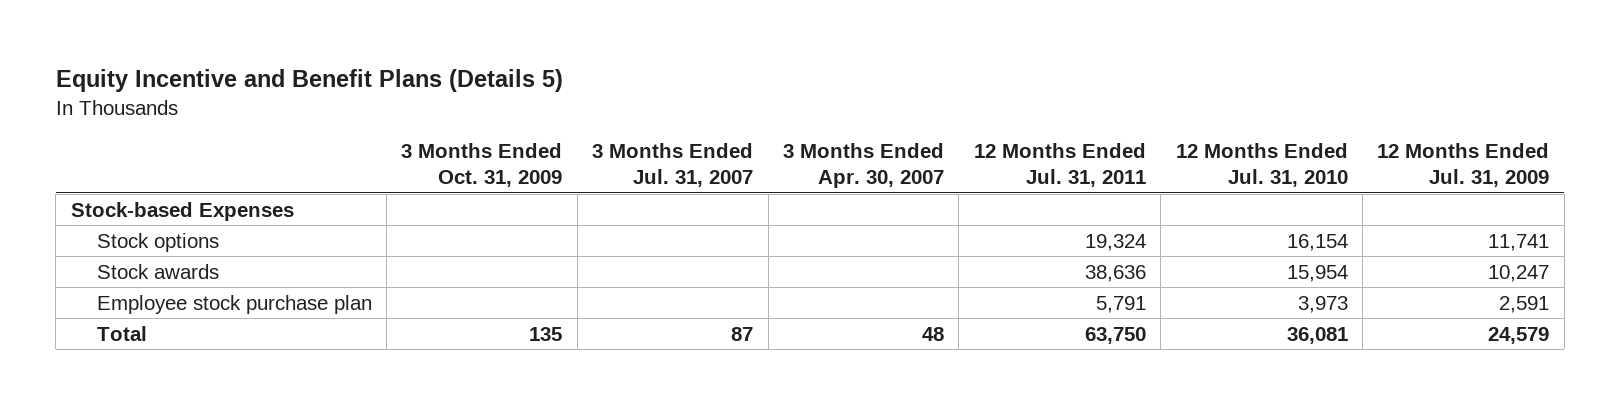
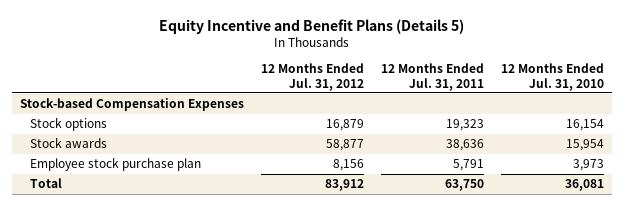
[401,142,563,187] 3 Months Ended Oct. 31, 2009 -> none
[592,142,754,187] 3 Months Ended Jul. 31, 2007 -> none
[782,142,944,188] 3 Months Ended Apr. 30, 2007 -> none
[1377,142,1550,187] 12 Months Ended Jul. 31, 2009 -> none
none -> [261,63,365,91] 12 Months Ended Jul. 31, 2012
[70,201,294,221] Stock-based Expenses -> [20,98,245,112] Stock-based Compensation Expenses
[1084,233,1146,251] 19,324 -> [446,119,485,132] 19,323

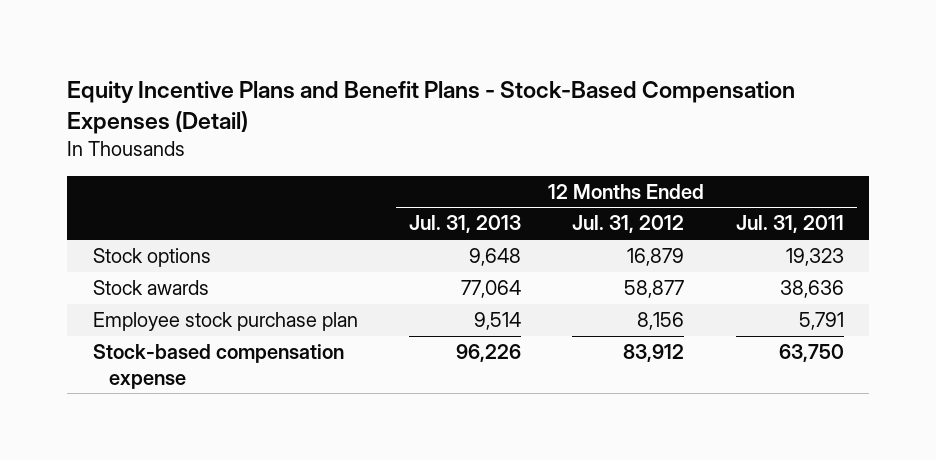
[159,18,465,34] Equity Incentive and Benefit Plans (Details 5) -> [66,80,795,134] Equity Incentive Plans and Benefit Plans - Stock-Based Compensation Expenses (Detail)
[500,63,604,91] 12 Months Ended Jul. 31, 2010 -> none
none -> [408,215,521,234] Jul. 31, 2013
[20,98,245,112] Stock-based Compensation Expenses -> none
[29,178,62,189] Total -> [92,344,344,389] Stock-based compensation expense

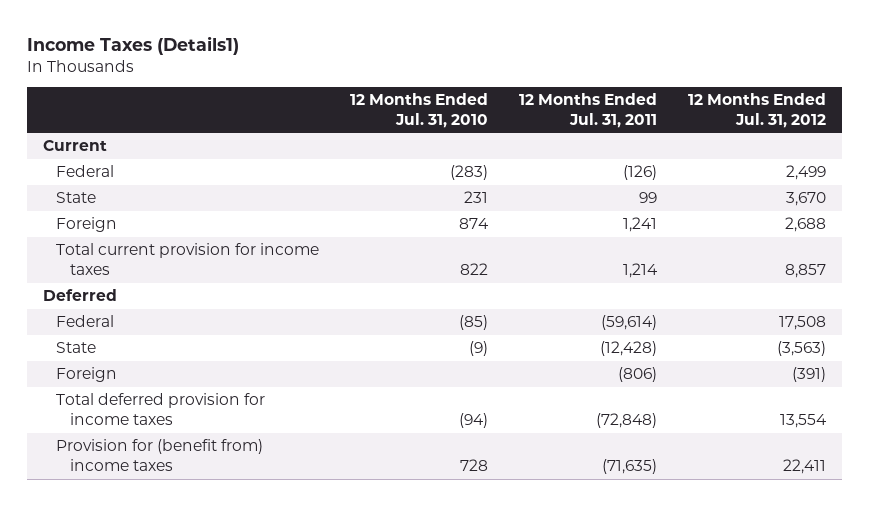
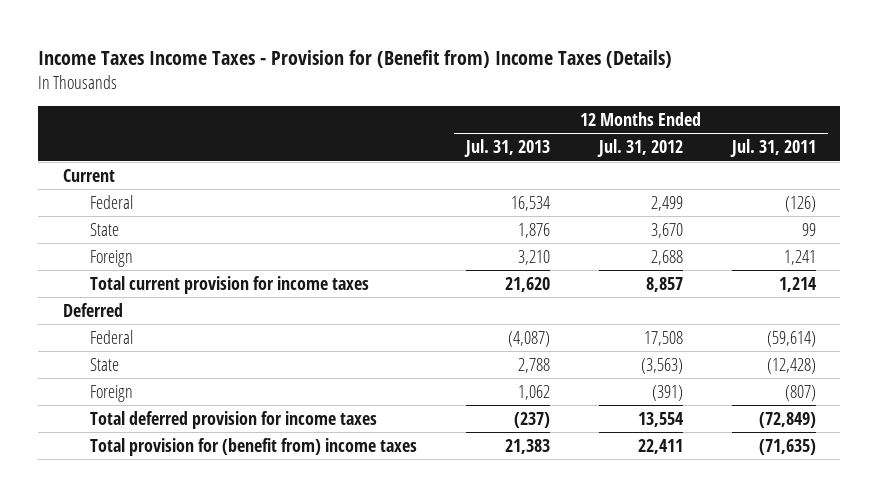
[27,35,240,55] Income Taxes (Details1) -> [38,50,673,69] Income Taxes Income Taxes - Provision for (Benefit from) Income Taxes (Details)
[350,93,489,128] 12 Months Ended Jul. 31, 2010 -> none
none -> [464,139,551,158] Jul. 31, 2013
[618,367,658,383] (806) -> [784,384,816,401] (807)
[596,412,658,428] (72,848) -> [758,411,816,428] (72,849)
[56,439,264,471] Provision for (benefit from) income taxes -> [90,437,418,456] Total provision for (benefit from) income taxes

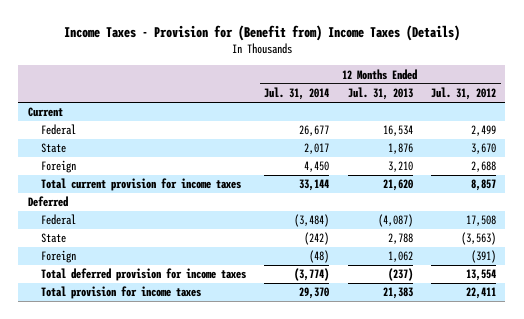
[38,50,673,69] Income Taxes Income Taxes - Provision for (Benefit from) Income Taxes (Details) -> [63,24,460,41] Income Taxes - Provision for (Benefit from) Income Taxes (Details)
[729,139,816,158] Jul. 31, 2011 -> none
none -> [264,87,330,101] Jul. 31, 2014
[90,437,418,456] Total provision for (benefit from) income taxes -> [40,286,201,300] Total provision for income taxes

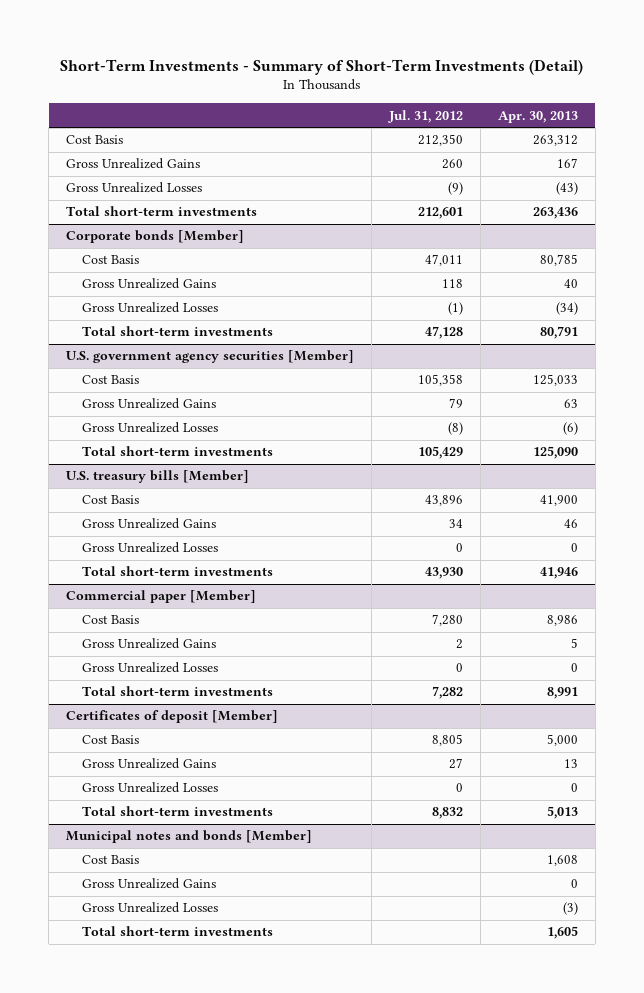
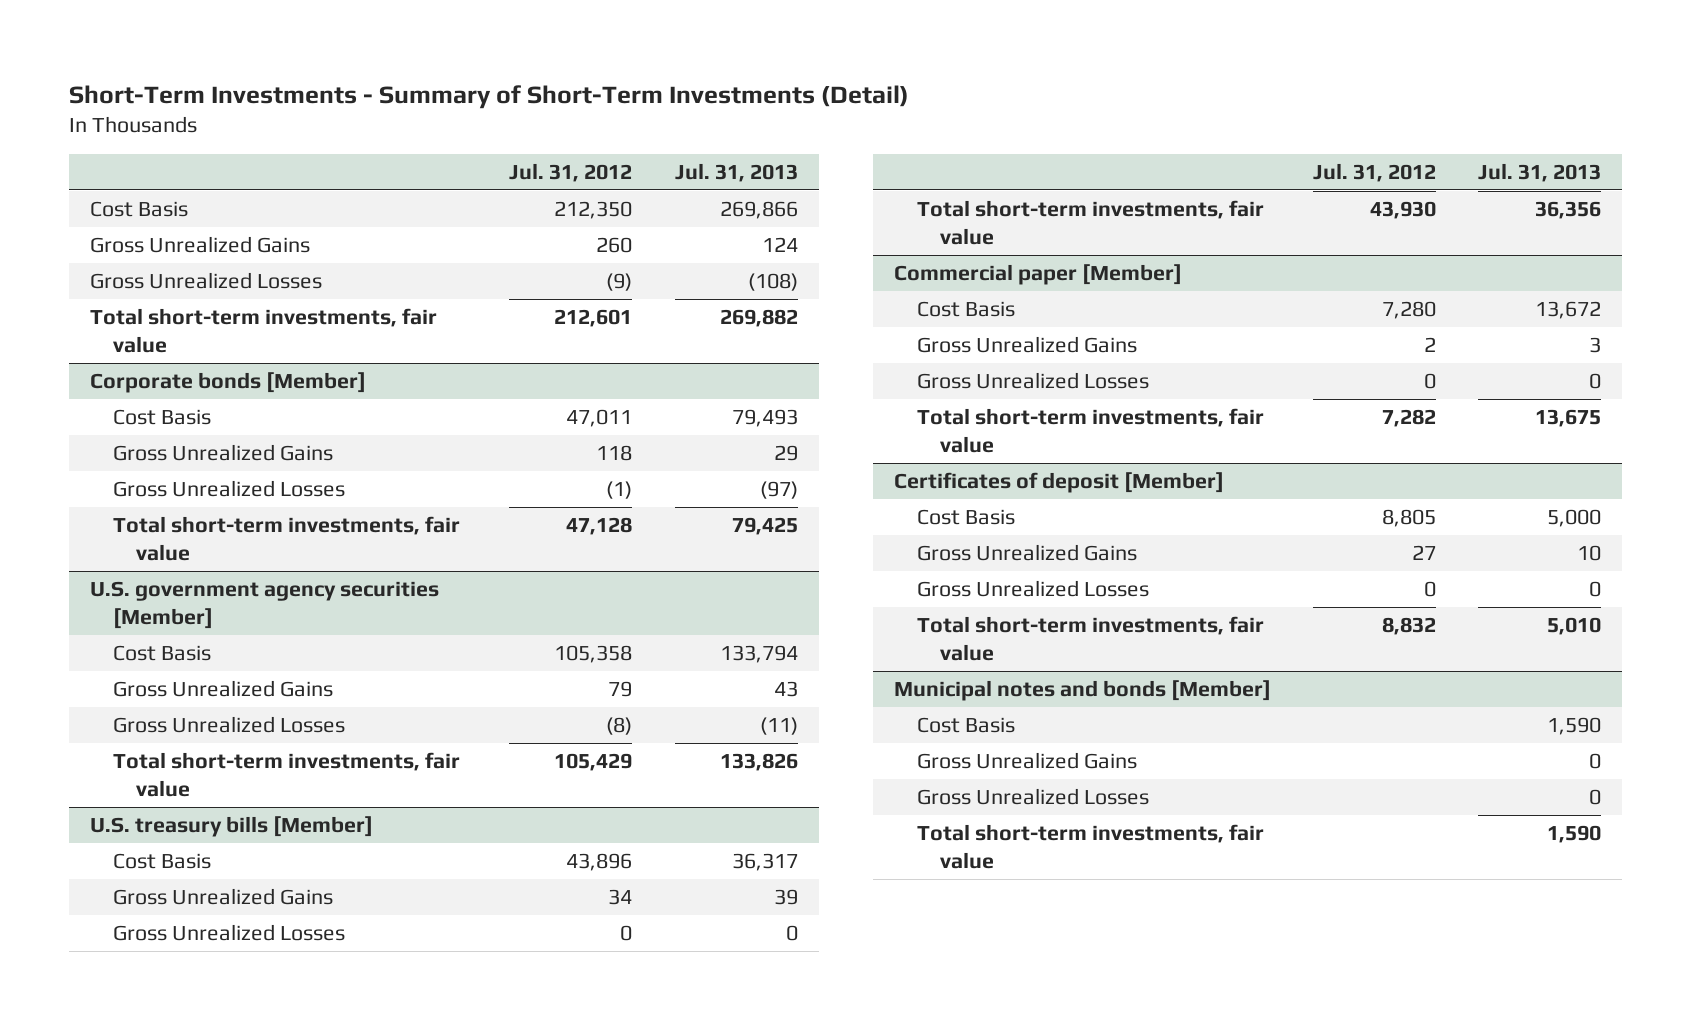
[497,110,578,123] Apr. 30, 2013 -> none
none -> [674,162,798,182] Jul. 31, 2013
[66,206,258,217] Total short-term investments -> [90,308,438,353] Total short-term investments, fair value
[81,326,273,337] Total short-term investments -> [113,516,461,561] Total short-term investments, fair value
[81,446,273,457] Total short-term investments -> [113,752,461,797] Total short-term investments, fair value
[81,566,273,577] Total short-term investments -> [916,200,1264,245] Total short-term investments, fair value
[81,686,273,697] Total short-term investments -> [916,408,1264,453] Total short-term investments, fair value
[81,806,273,817] Total short-term investments -> [916,616,1264,661] Total short-term investments, fair value
[81,926,273,937] Total short-term investments -> [916,824,1264,869] Total short-term investments, fair value

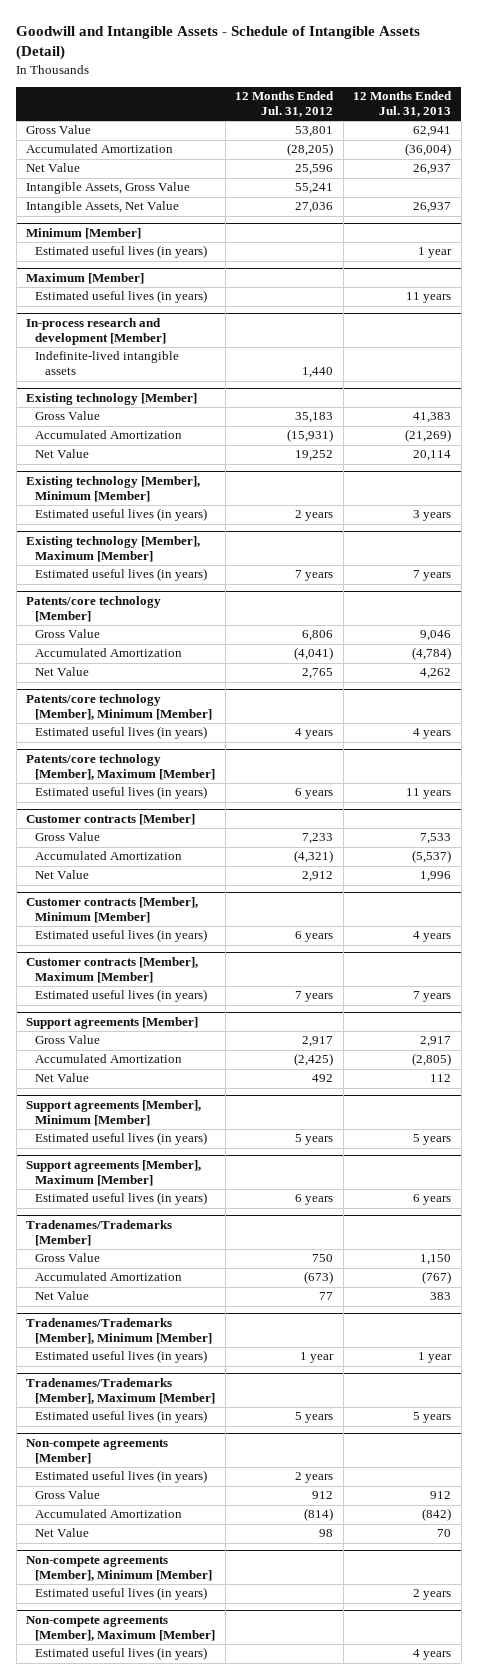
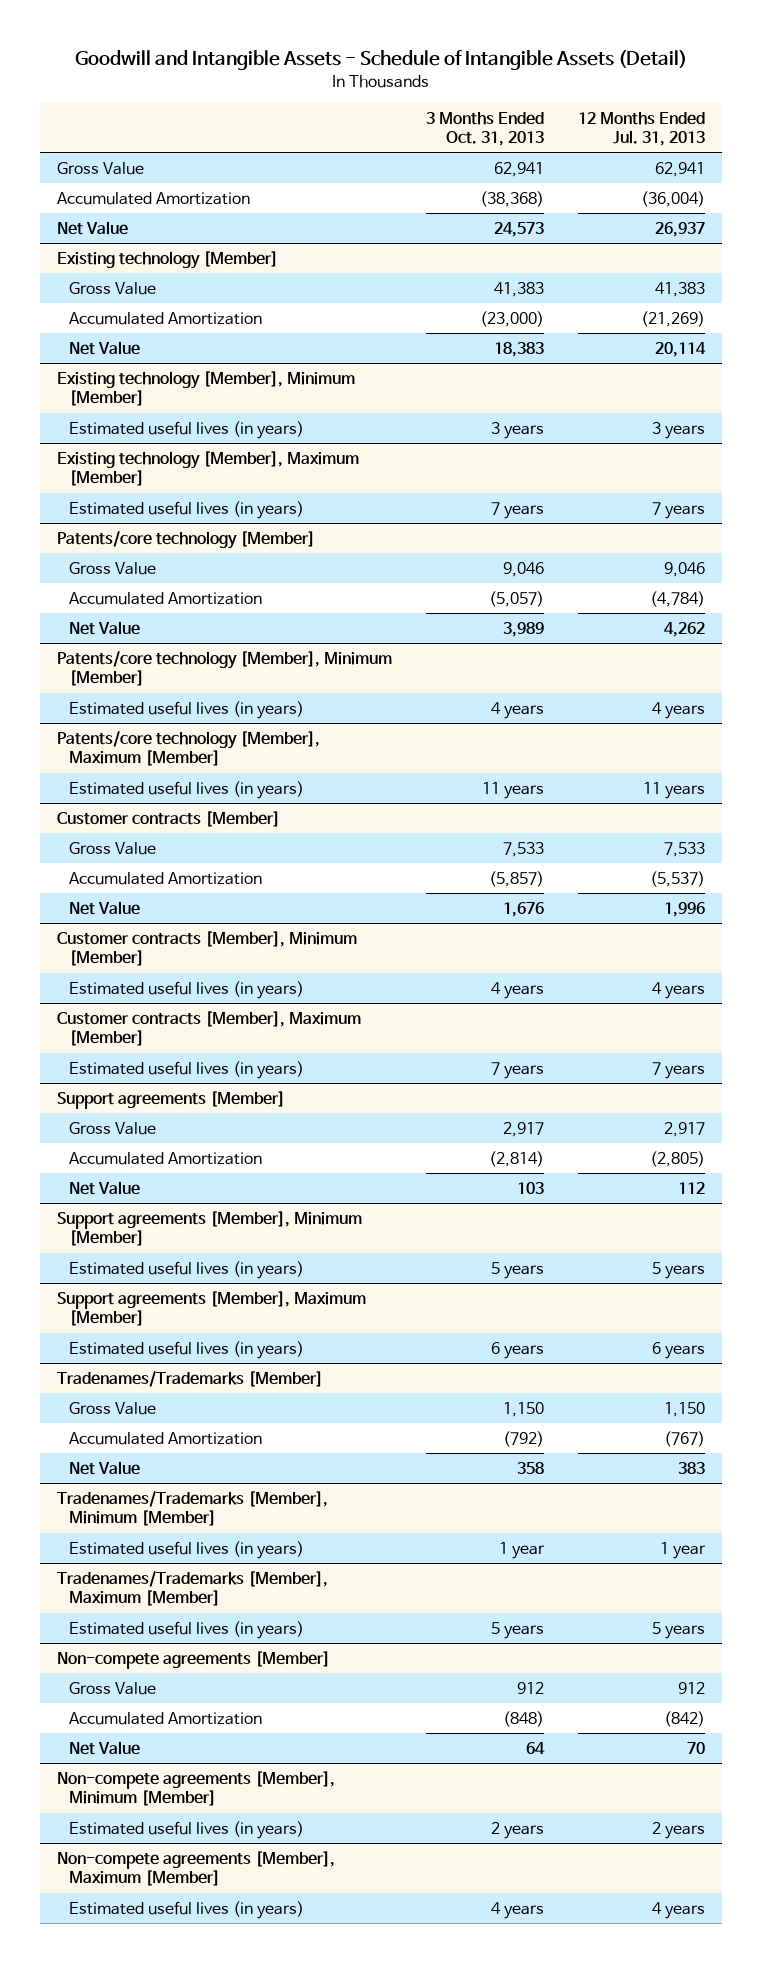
[235,91,335,118] 12 Months Ended Jul. 31, 2012 -> none
none -> [425,111,544,146] 3 Months Ended Oct. 31, 2013
[26,182,191,195] Intangible Assets, Gross Value -> none
[26,201,180,214] Intangible Assets, Net Value -> none
[26,227,142,239] Minimum [Member] -> none
[35,245,208,259] Estimated useful lives (in years) -> none
[26,272,145,284] Maximum [Member] -> none
[35,290,208,304] Estimated useful lives (in years) -> none
[26,317,167,345] In-process research and development [Member] -> none
[35,351,180,376] Indefinite-lived intangible assets -> none
[35,1470,208,1484] Estimated useful lives (in years) -> none

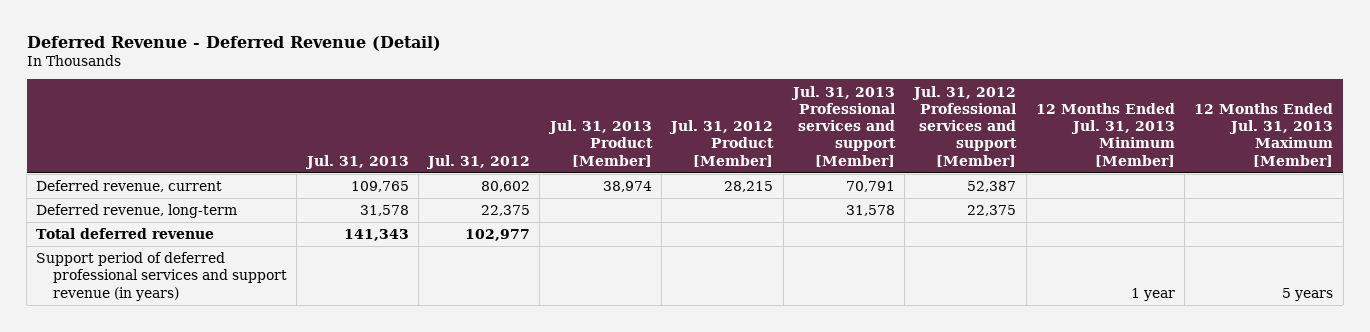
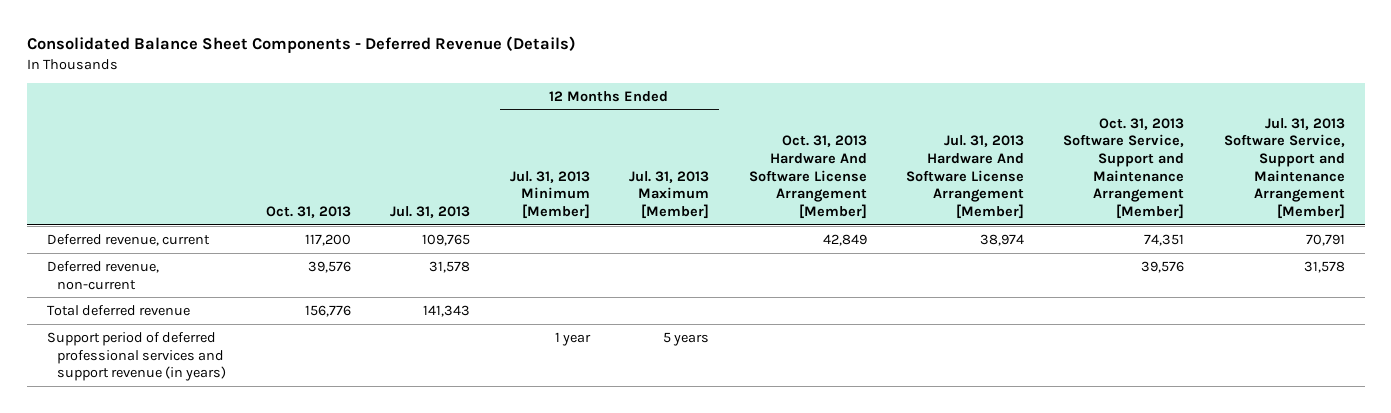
[26,35,441,51] Deferred Revenue - Deferred Revenue (Detail) -> [26,36,576,54] Consolidated Balance Sheet Components - Deferred Revenue (Details)
[426,154,531,169] Jul. 31, 2012 -> none
[547,120,653,167] Jul. 31, 2013 Product [Member] -> none
[669,120,775,167] Jul. 31, 2012 Product [Member] -> none
[790,85,896,167] Jul. 31, 2013 Professional services and support [Member] -> none
[912,85,1018,167] Jul. 31, 2012 Professional services and support [Member] -> none
none -> [265,206,351,219] Oct. 31, 2013
none -> [748,135,867,220] Oct. 31, 2013 Hardware And Software License Arrangement [Member]
none -> [905,135,1024,220] Jul. 31, 2013 Hardware And Software License Arrangement [Member]
none -> [1063,117,1185,220] Oct. 31, 2013 Software Service, Support and Maintenance Arrangement [Member]
none -> [1223,117,1345,220] Jul. 31, 2013 Software Service, Support and Maintenance Arrangement [Member]
[36,204,238,219] Deferred revenue, long-term -> [46,260,159,290] Deferred revenue, non-current

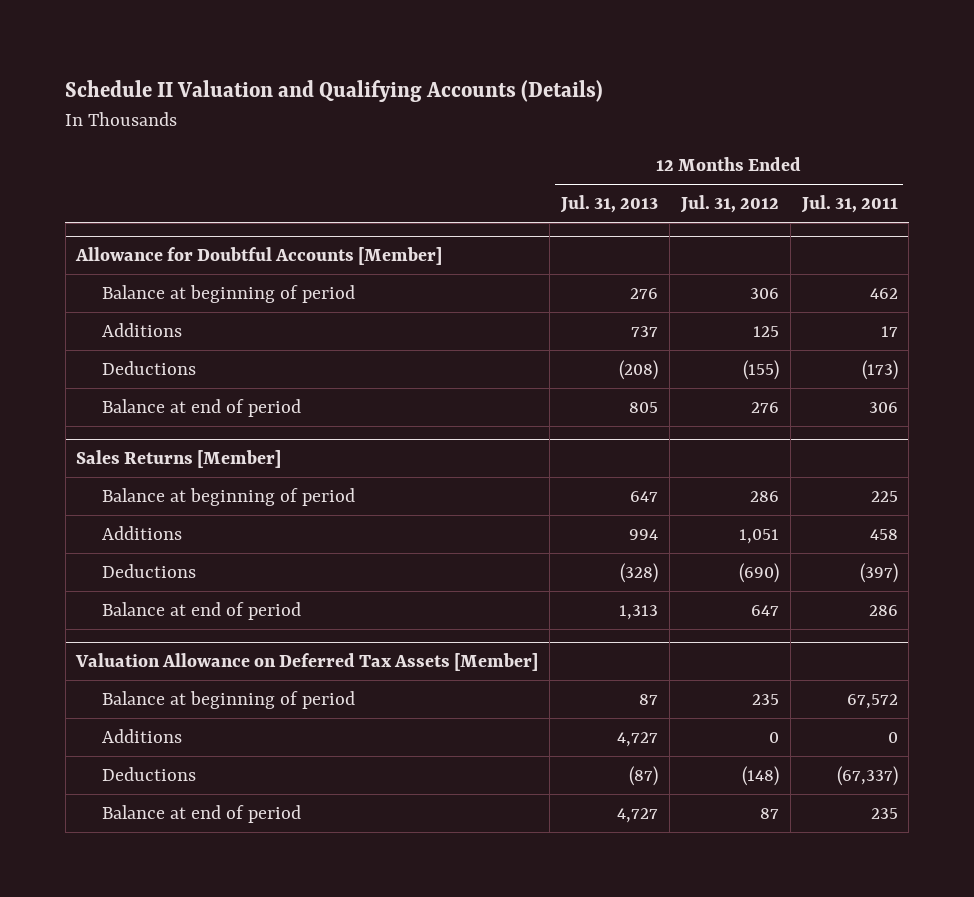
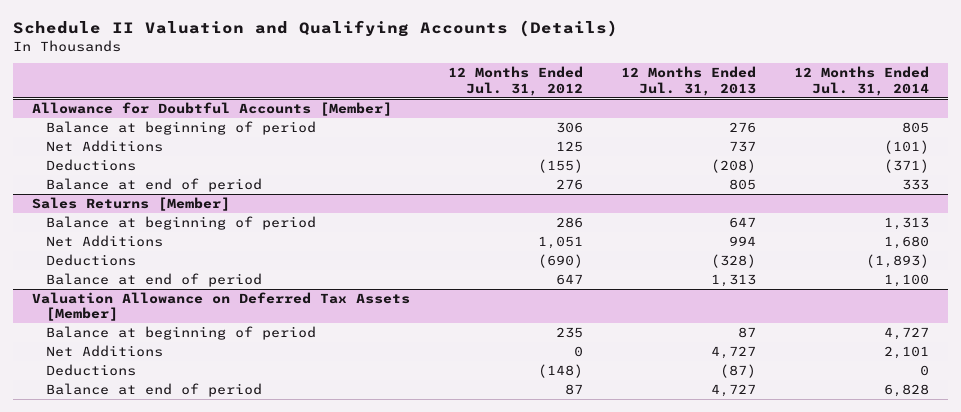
[800,195,898,214] Jul. 31, 2011 -> none
none -> [794,66,930,96] 12 Months Ended Jul. 31, 2014
[101,322,182,337] Additions -> [45,139,163,152] Net Additions
[101,525,182,540] Additions -> [45,234,163,247] Net Additions
[101,728,182,743] Additions -> [45,344,163,357] Net Additions

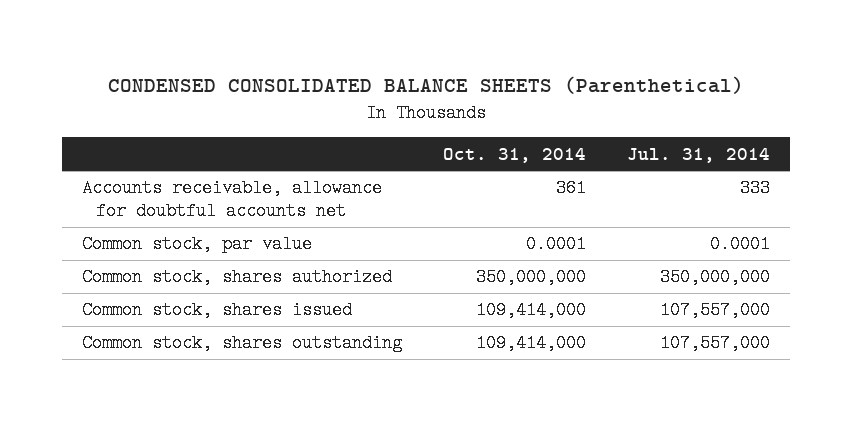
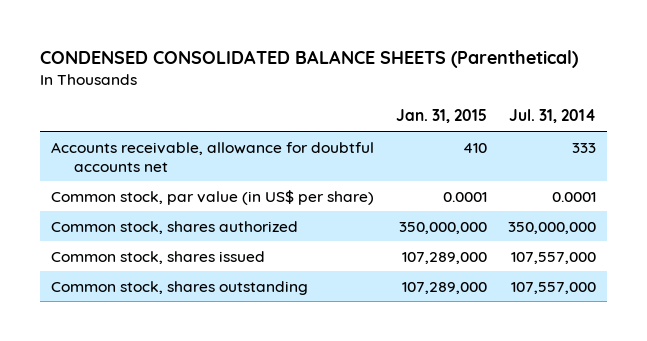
[442,147,586,163] Oct. 31, 2014 -> none
none -> [395,109,487,124] Jan. 31, 2015
[82,235,313,254] Common stock, par value -> [51,189,375,205] Common stock, par value (in US$ per share)

